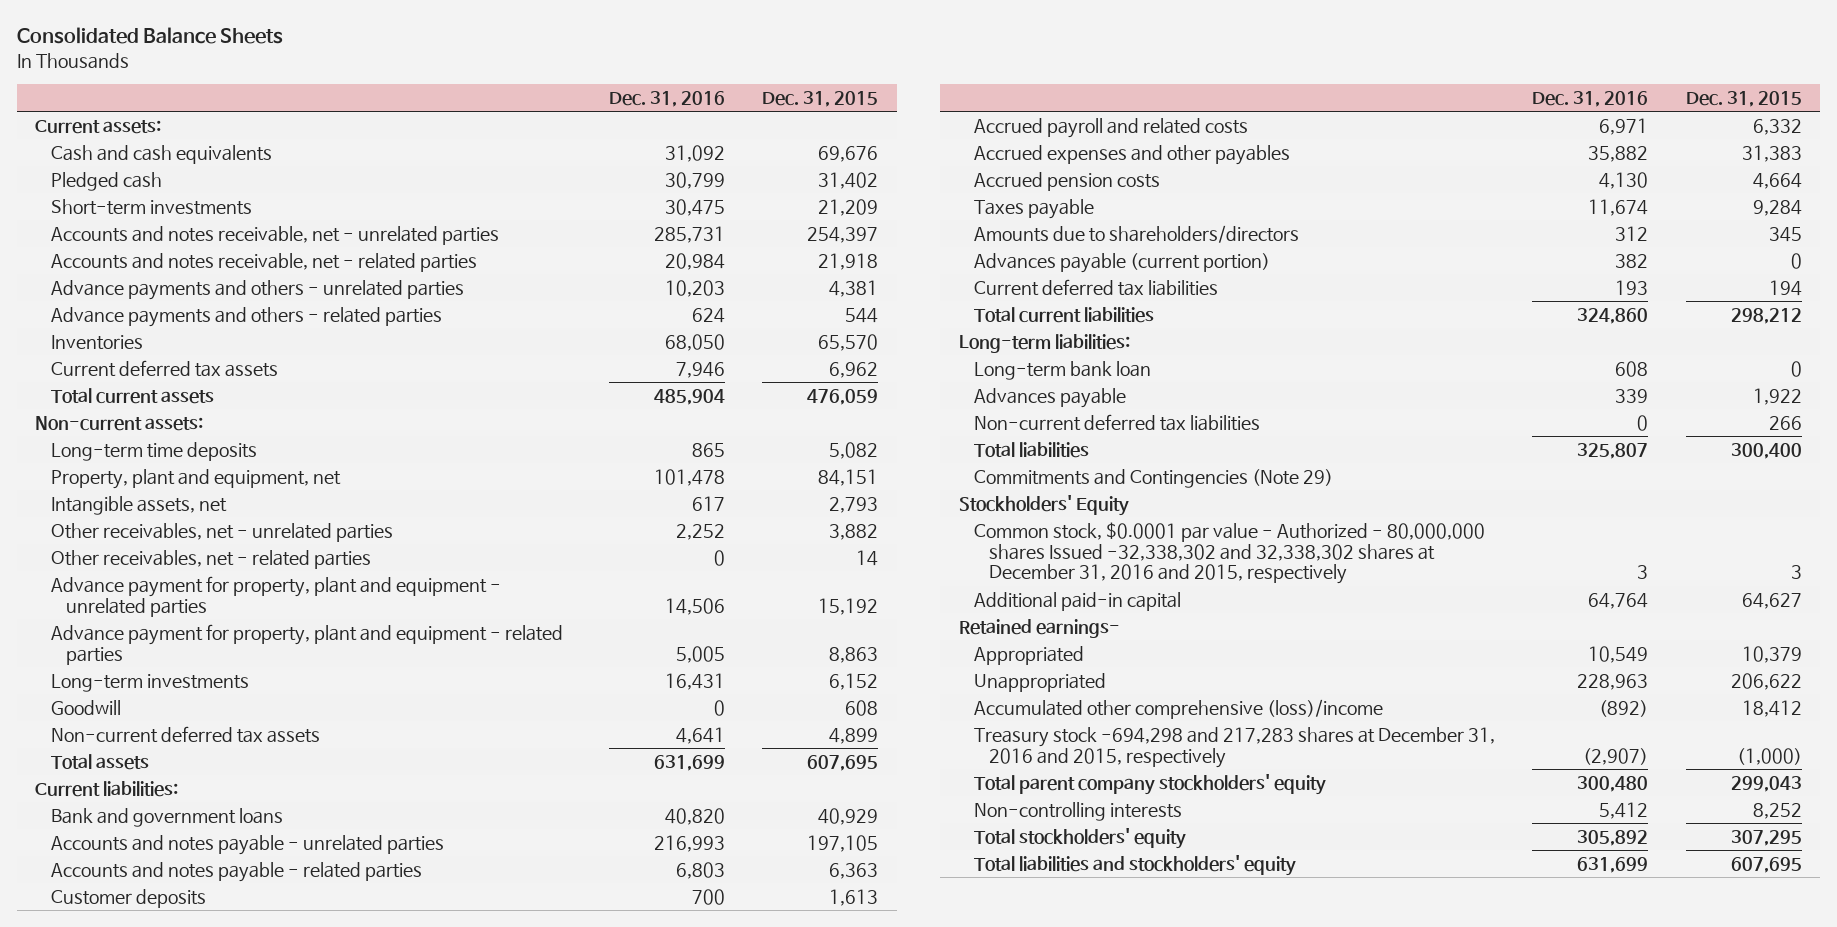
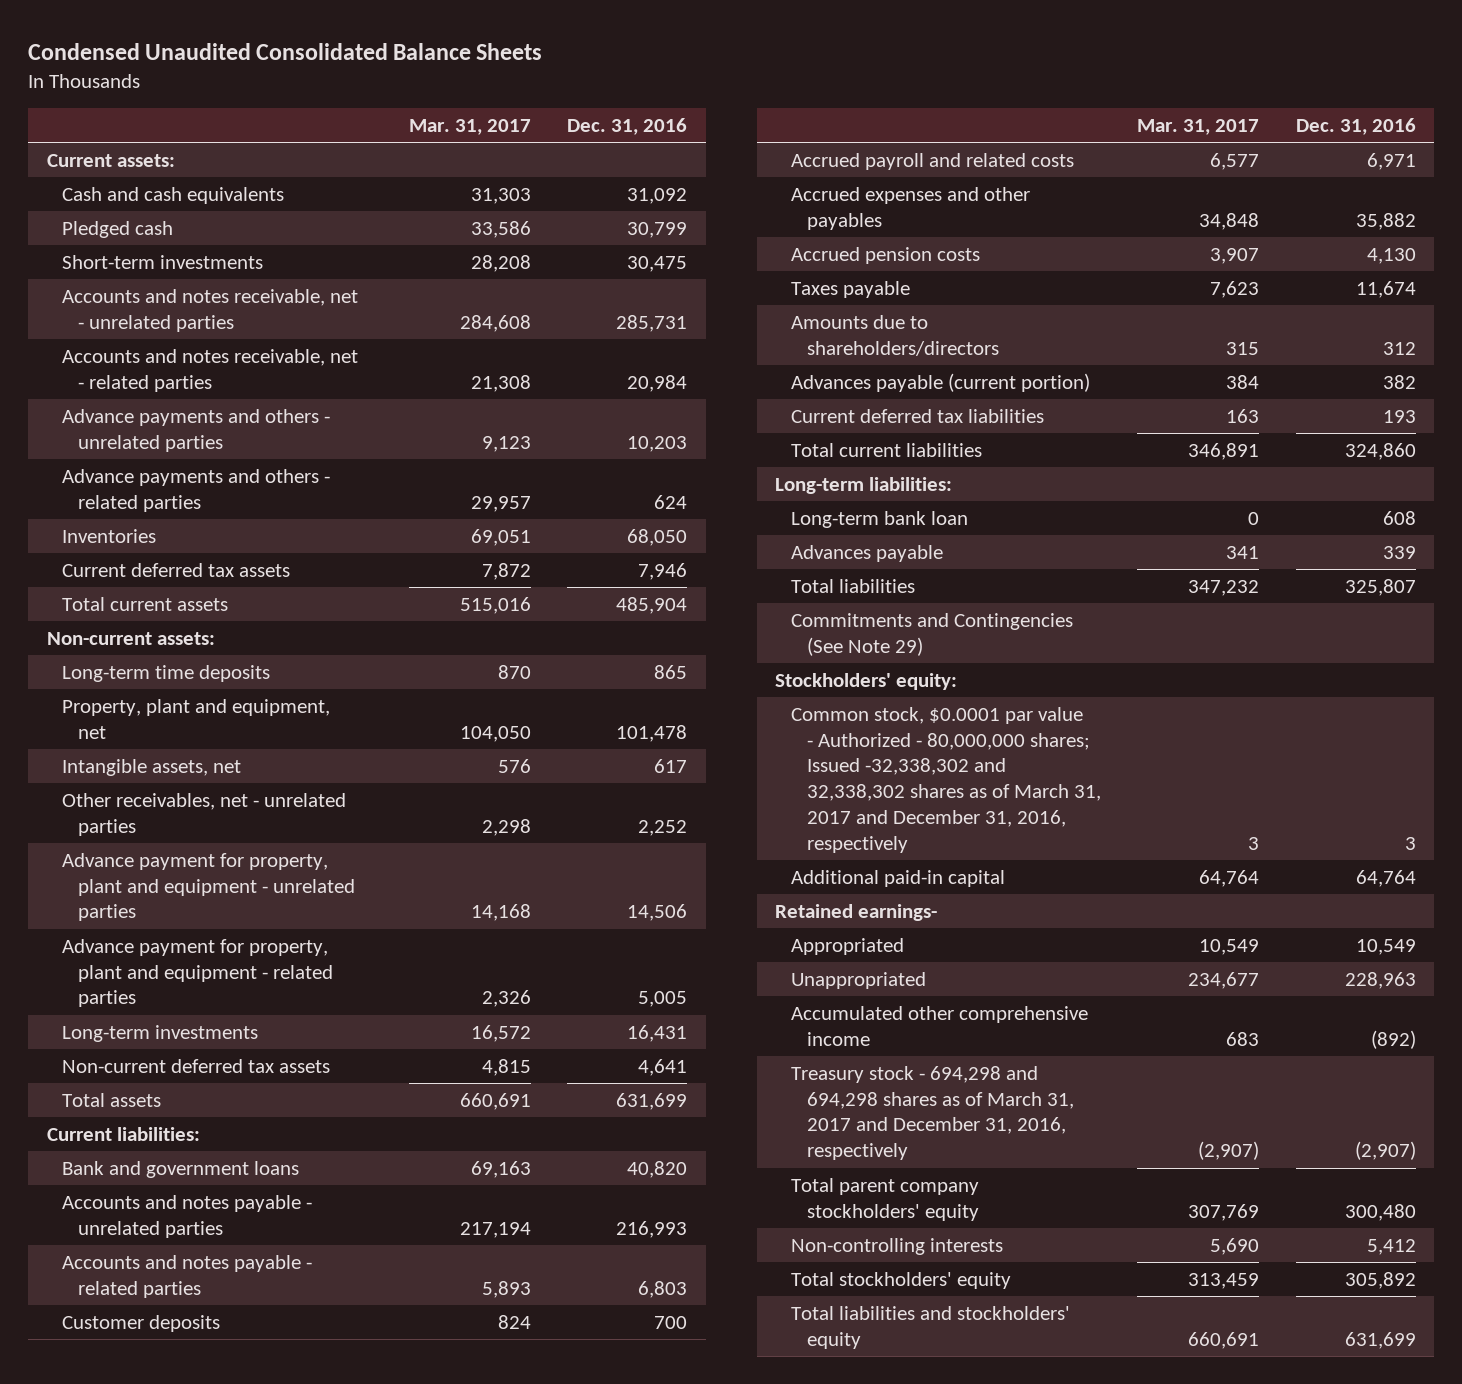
[16,27,283,45] Consolidated Balance Sheets -> [28,42,543,60] Condensed Unaudited Consolidated Balance Sheets
[762,90,879,107] Dec. 31, 2015 -> none
none -> [408,118,531,135] Mar. 31, 2017
[50,549,371,569] Other receivables, net - related parties -> none
[50,699,121,715] Goodwill -> none
[974,413,1261,431] Non-current deferred tax liabilities -> none
[974,468,1334,488] Commitments and Contingencies (Note 29) -> [790,612,1073,656] Commitments and Contingencies (See Note 29)
[958,494,1129,516] Stockholders' Equity -> [775,672,958,690] Stockholders' equity:
[974,521,1486,585] Common stock, $0.0001 par value - Authorized - 80,000,000 shares Issued -32,338,302 and 32,338,302 shares at December 31, 2016 and 2015, respectively -> [790,706,1101,853] Common stock, $0.0001 par value - Authorized - 80,000,000 shares; Issued -32,338,302 and 32,338,302 shares as of March 31, 2017 and December 31, 2016, respectively
[974,698,1384,719] Accumulated other comprehensive (loss)/income -> [790,1005,1088,1046] Accumulated other comprehensive income
[974,726,1496,768] Treasury stock -694,298 and 217,283 shares at December 31, 2016 and 2015, respectively -> [790,1065,1074,1161] Treasury stock - 694,298 and 694,298 shares as of March 31, 2017 and December 31, 2016, respectively

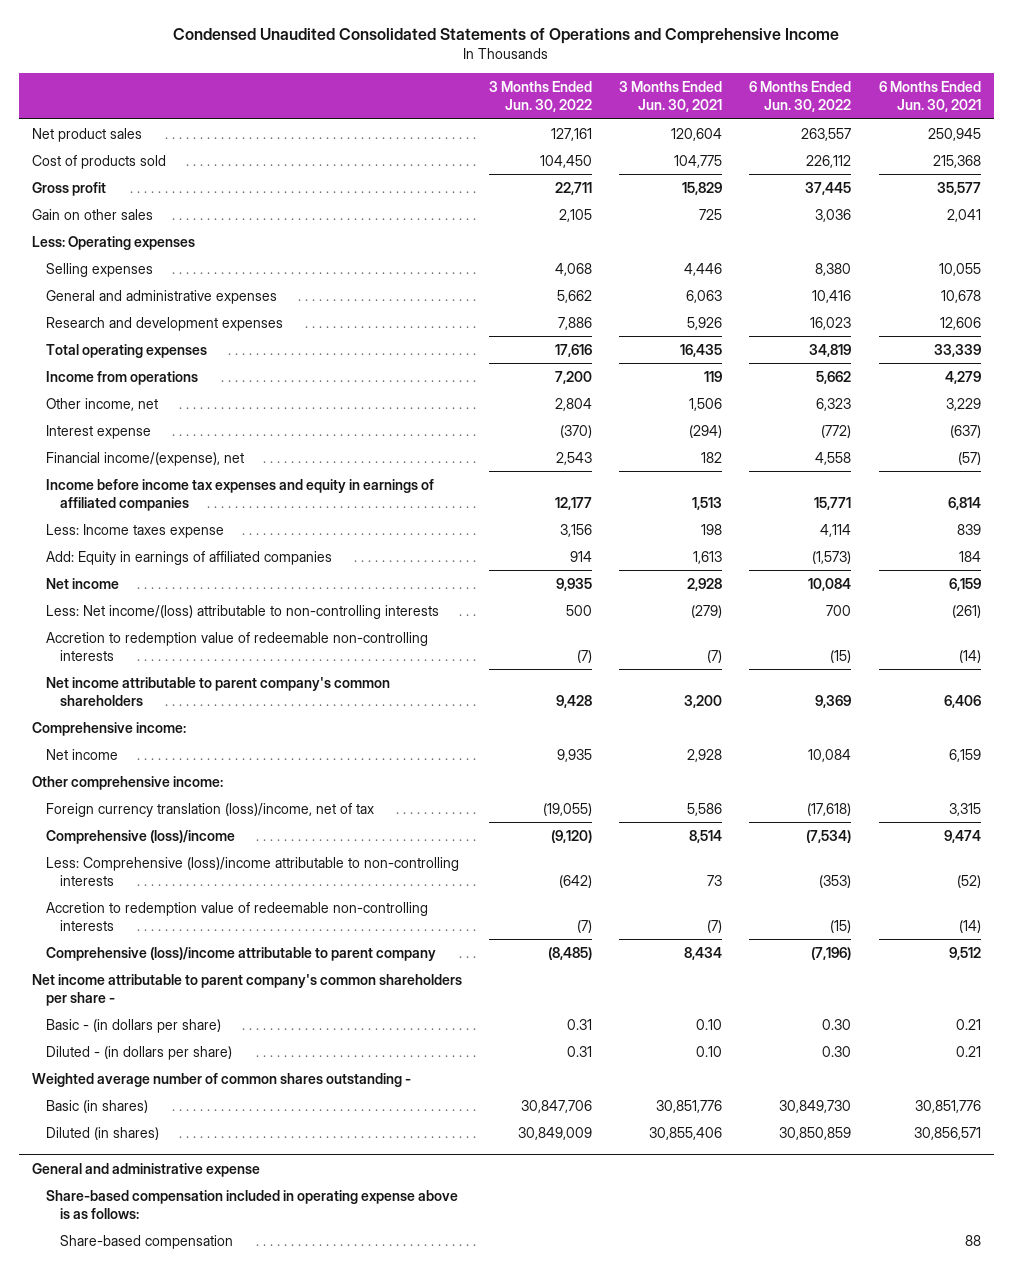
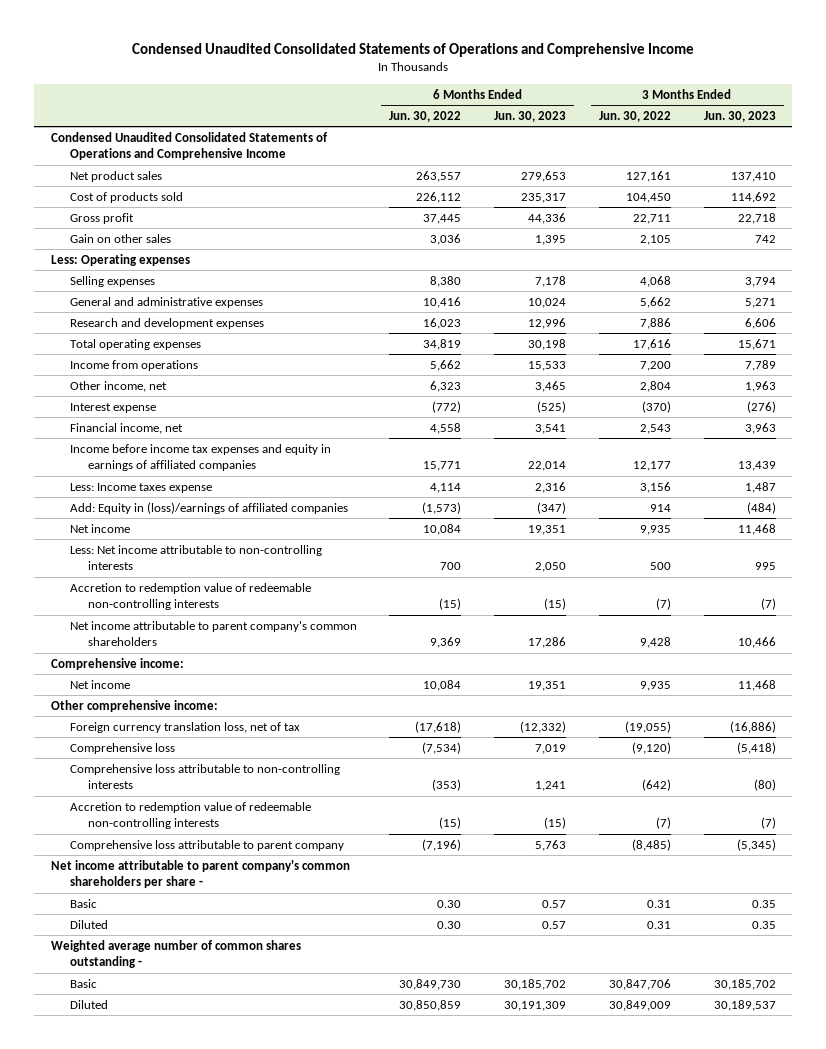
[619,81,723,113] 3 Months Ended Jun. 30, 2021 -> none
[878,81,981,113] 6 Months Ended Jun. 30, 2021 -> none
none -> [494,110,567,122] Jun. 30, 2023
none -> [703,110,776,122] Jun. 30, 2023
none -> [50,131,328,161] Condensed Unaudited Consolidated Statements of Operations and Comprehensive Income
[45,451,244,466] Financial income/(expense), net -> [69,422,183,434] Financial income, net
[45,550,332,565] Add: Equity in earnings of affiliated companies -> [69,501,348,514] Add: Equity in (loss)/earnings of affiliated companies
[45,604,439,619] Less: Net income/(loss) attributable to non-controlling interests -> [69,544,322,571] Less: Net income attributable to non-controlling interests
[45,802,374,817] Foreign currency translation (loss)/income, net of tax -> [69,721,300,733] Foreign currency translation loss, net of tax
[45,829,235,844] Comprehensive (loss)/income -> [69,742,175,754] Comprehensive loss
[45,856,459,886] Less: Comprehensive (loss)/income attributable to non-controlling interests -> [69,763,340,790] Comprehensive loss attributable to non-controlling interests
[45,946,436,961] Comprehensive (loss)/income attributable to parent company -> [69,839,344,851] Comprehensive loss attributable to parent company
[45,1018,221,1033] Basic - (in dollars per share) -> [69,898,97,908] Basic
[45,1045,232,1060] Diluted - (in dollars per share) -> [69,919,108,929] Diluted
[32,1162,261,1177] General and administrative expense -> none
[45,1189,458,1219] Share-based compensation included in operating expense above is as follows: -> none
[59,1234,233,1249] Share-based compensation -> none
[45,1099,148,1113] Basic (in shares) -> [69,978,97,988] Basic
[45,1126,159,1140] Diluted (in shares) -> [69,999,108,1009] Diluted

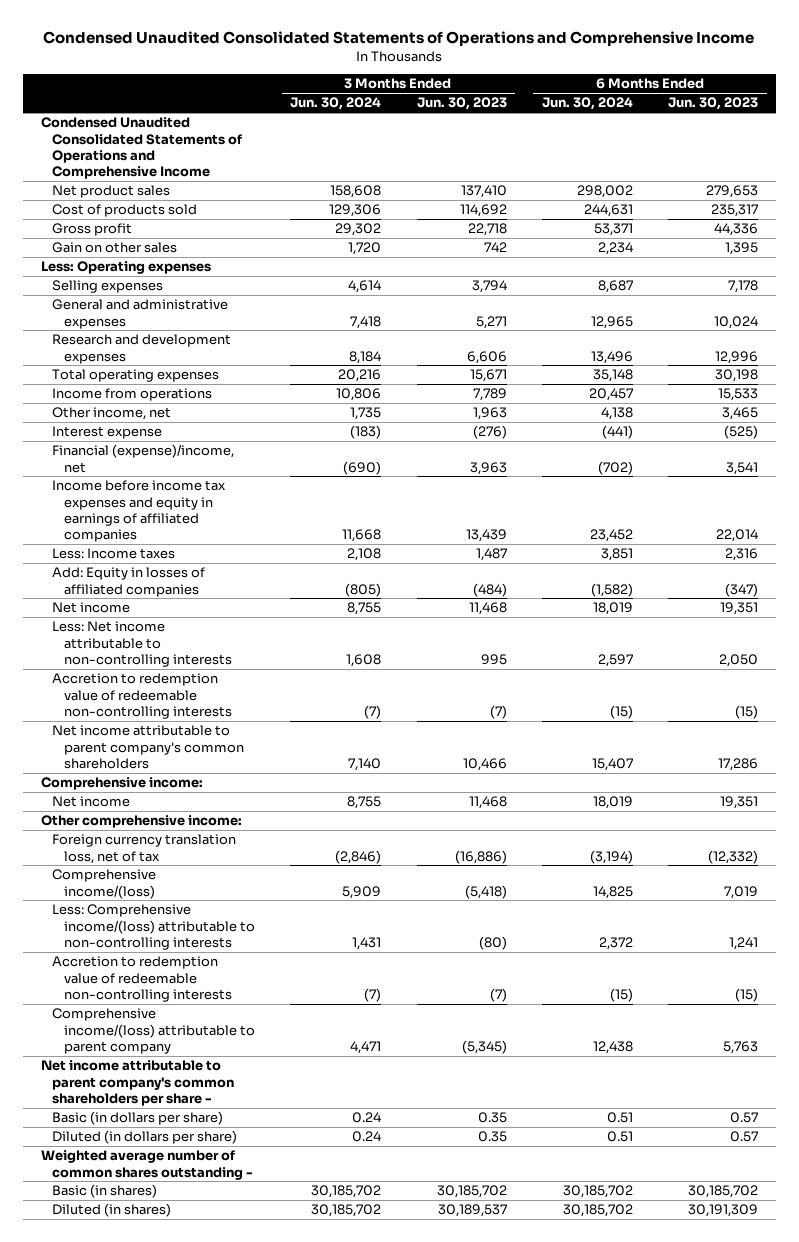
[389,110,462,122] Jun. 30, 2022 -> none
[599,110,672,122] Jun. 30, 2022 -> none
none -> [290,97,382,111] Jun. 30, 2024
none -> [541,97,633,111] Jun. 30, 2024
[69,422,183,434] Financial income, net -> [52,444,235,473] Financial (expense)/income, net
[69,482,212,493] Less: Income taxes expense -> [52,548,176,560] Less: Income taxes
[69,501,348,514] Add: Equity in (loss)/earnings of affiliated companies -> [52,567,206,597] Add: Equity in losses of affiliated companies
[69,742,175,754] Comprehensive loss -> [52,869,157,899] Comprehensive income/(loss)
[69,763,340,790] Comprehensive loss attributable to non-controlling interests -> [52,904,256,950] Less: Comprehensive income/(loss) attributable to non-controlling interests
[69,839,344,851] Comprehensive loss attributable to parent company -> [52,1008,256,1054] Comprehensive income/(loss) attributable to parent company
[69,898,97,908] Basic -> [52,1111,224,1126] Basic (in dollars per share)
[69,919,108,929] Diluted -> [52,1130,238,1145] Diluted (in dollars per share)
[69,978,97,988] Basic -> [52,1184,158,1199] Basic (in shares)
[69,999,108,1009] Diluted -> [52,1203,172,1218] Diluted (in shares)

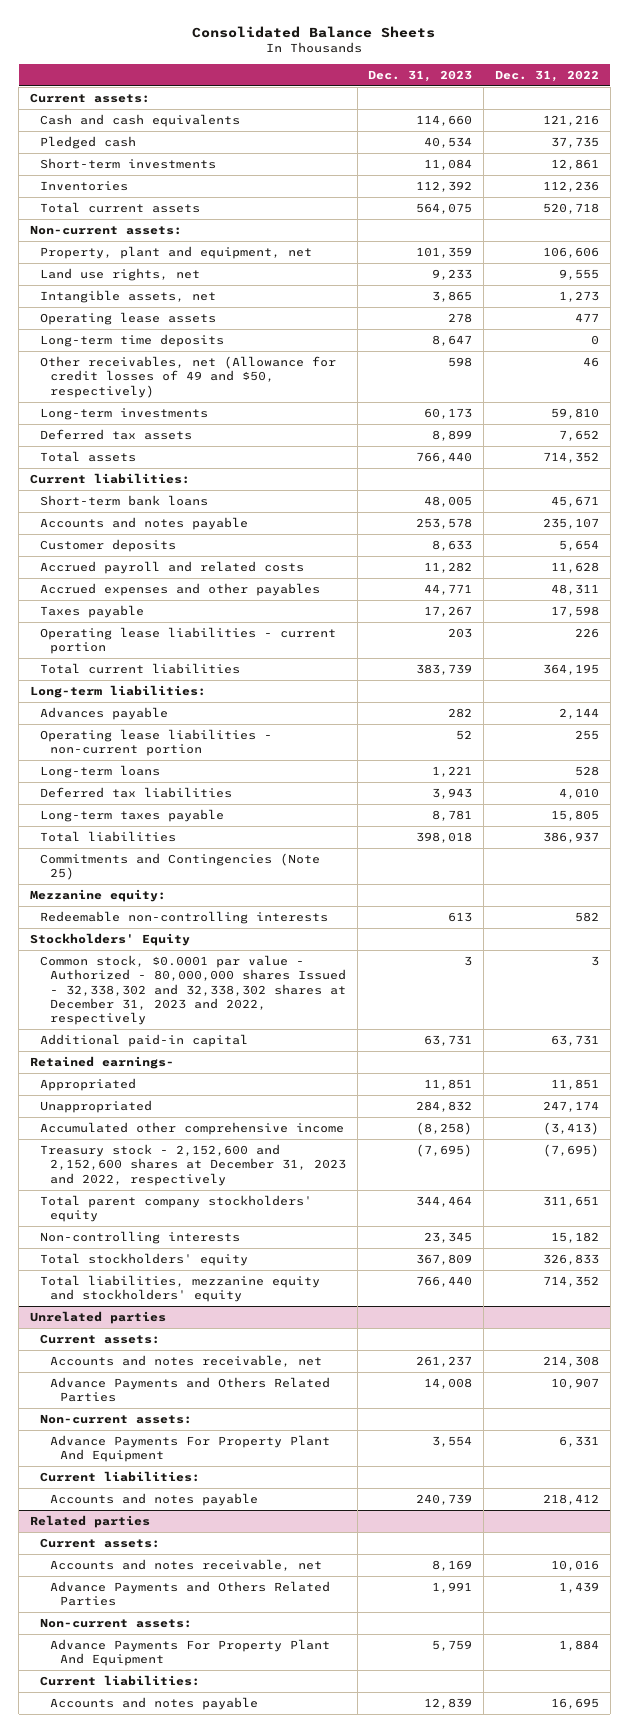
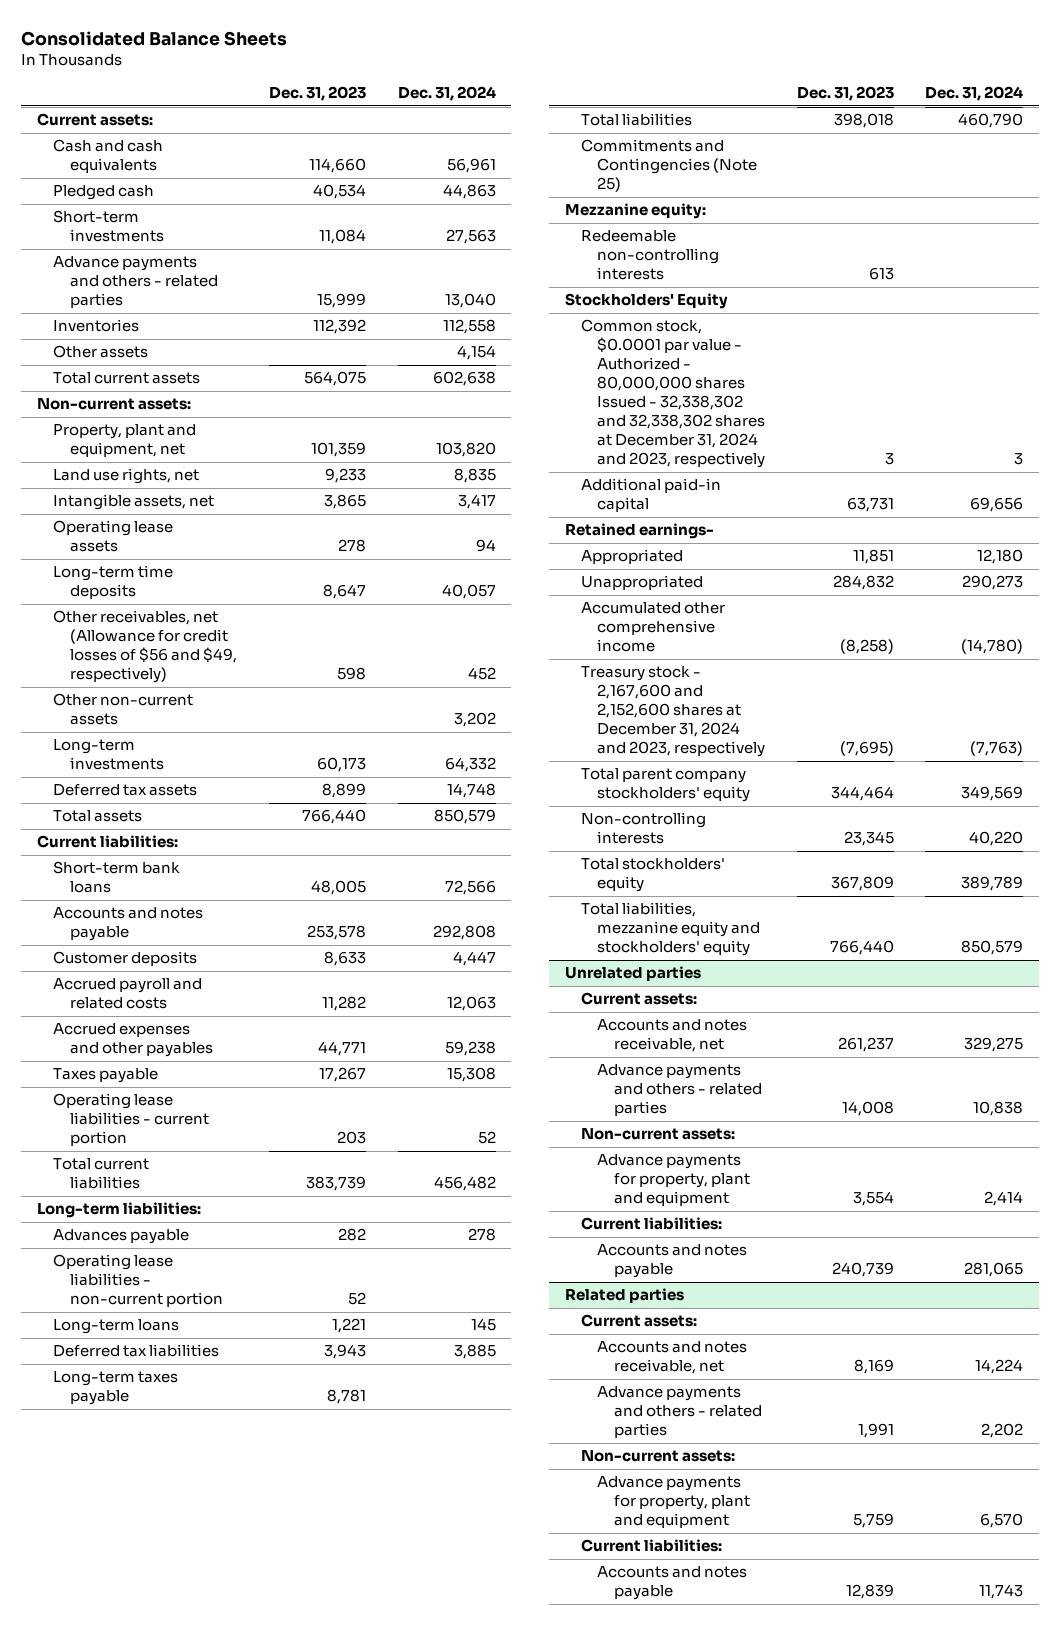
[494,69,599,82] Dec. 31, 2022 -> none
none -> [397,86,496,102] Dec. 31, 2024
none -> [53,256,218,309] Advance payments and others - related parties
none -> [53,345,149,359] Other assets
[40,356,337,398] Other receivables, net (Allowance for credit losses of 49 and $50, respectively) -> [53,610,237,684] Other receivables, net (Allowance for credit losses of $56 and $49, respectively)
none -> [53,693,194,726] Other non-current assets
[40,955,346,1026] Common stock, $0.0001 par value - Authorized - 80,000,000 shares Issued - 32,338,302 and 32,338,302 shares at December 31, 2023 and 2022, respectively -> [581,319,766,469] Common stock, $0.0001 par value - Authorized - 80,000,000 shares Issued - 32,338,302 and 32,338,302 shares at December 31, 2024 and 2023, respectively
[40,1144,346,1186] Treasury stock - 2,152,600 and 2,152,600 shares at December 31, 2023 and 2022, respectively -> [581,666,766,758] Treasury stock - 2,167,600 and 2,152,600 shares at December 31, 2024 and 2023, respectively
[49,1377,330,1403] Advance Payments and Others Related Parties -> [597,1064,762,1117] Advance payments and others - related parties
[49,1435,330,1463] Advance Payments For Property Plant And Equipment -> [597,1154,750,1207] Advance payments for property, plant and equipment
[49,1581,330,1607] Advance Payments and Others Related Parties -> [597,1386,762,1439] Advance payments and others - related parties
[49,1639,330,1667] Advance Payments For Property Plant And Equipment -> [597,1476,750,1529] Advance payments for property, plant and equipment

